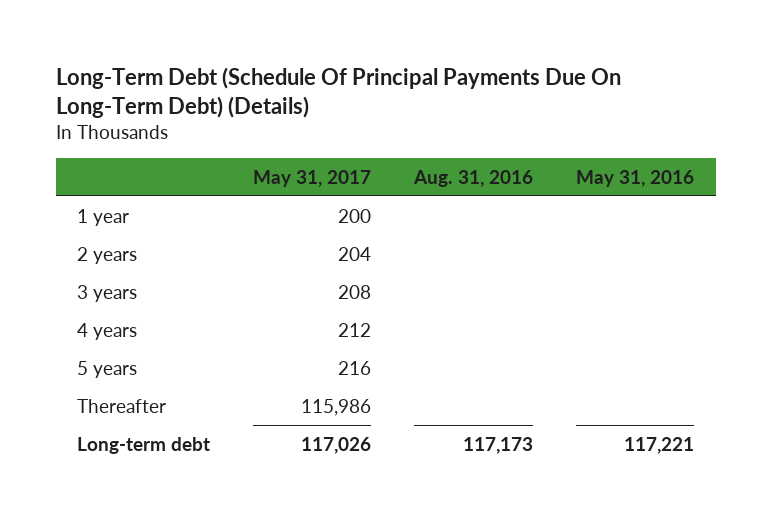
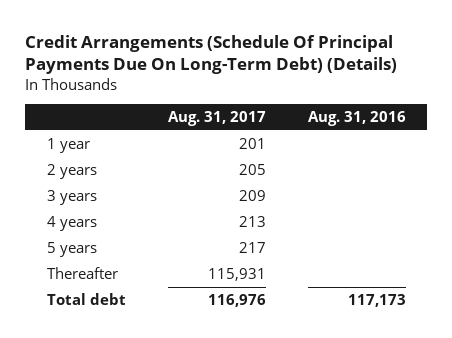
[55,66,621,118] Long-Term Debt (Schedule Of Principal Payments Due On Long-Term Debt) (Details) -> [25,34,398,75] Credit Arrangements (Schedule Of Principal Payments Due On Long-Term Debt) (Details)
[253,169,372,187] May 31, 2017 -> none
[576,169,695,187] May 31, 2016 -> none
none -> [167,110,266,126] Aug. 31, 2017
[77,436,211,454] Long-term debt -> [46,292,126,305] Total debt

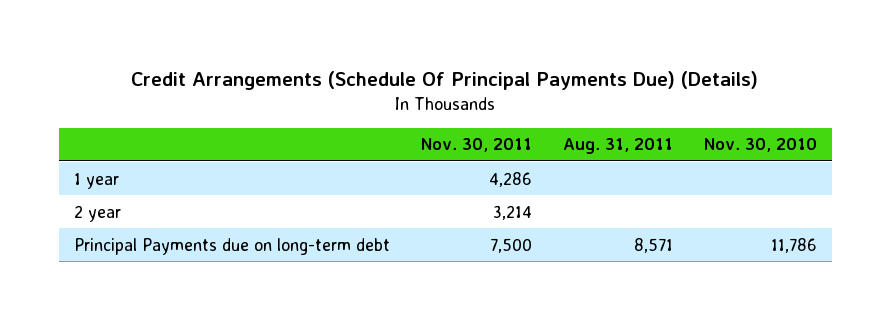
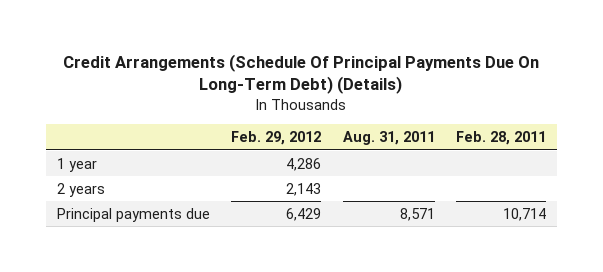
[131,71,759,91] Credit Arrangements (Schedule Of Principal Payments Due) (Details) -> [63,54,540,95] Credit Arrangements (Schedule Of Principal Payments Due On Long-Term Debt) (Details)
[421,138,533,153] Nov. 30, 2011 -> none
[703,138,817,153] Nov. 30, 2010 -> none
none -> [231,131,322,146] Feb. 29, 2012
none -> [456,131,547,146] Feb. 28, 2011
[74,204,122,222] 2 year -> [56,182,105,197] 2 years
[74,237,391,255] Principal Payments due on long-term debt -> [56,207,210,222] Principal payments due

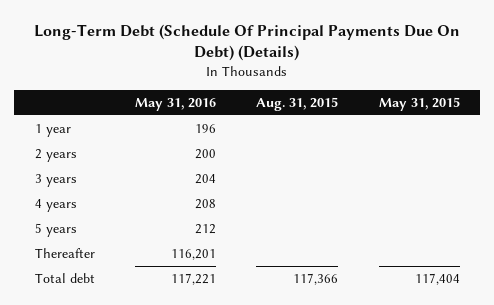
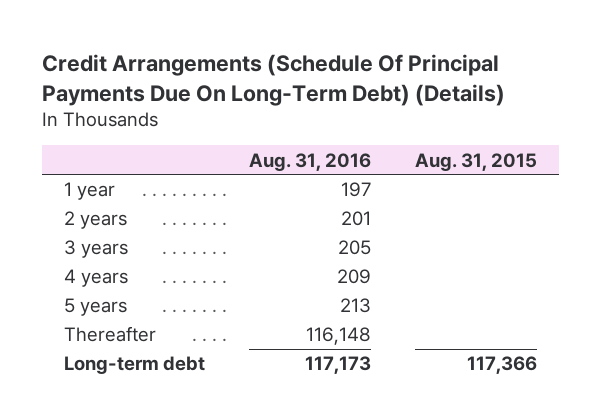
[34,23,461,62] Long-Term Debt (Schedule Of Principal Payments Due On Debt) (Details) -> [41,54,505,106] Credit Arrangements (Schedule Of Principal Payments Due On Long-Term Debt) (Details)
[134,97,216,111] May 31, 2016 -> none
[378,96,460,111] May 31, 2015 -> none
none -> [248,152,371,171] Aug. 31, 2016
[34,272,95,283] Total debt -> [63,356,205,375] Long-term debt

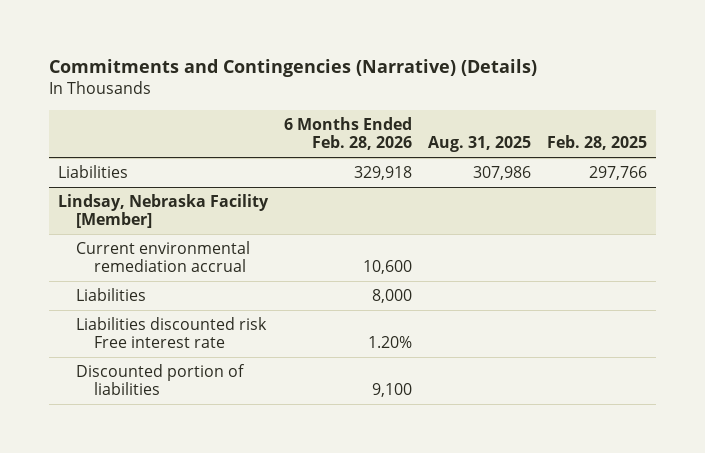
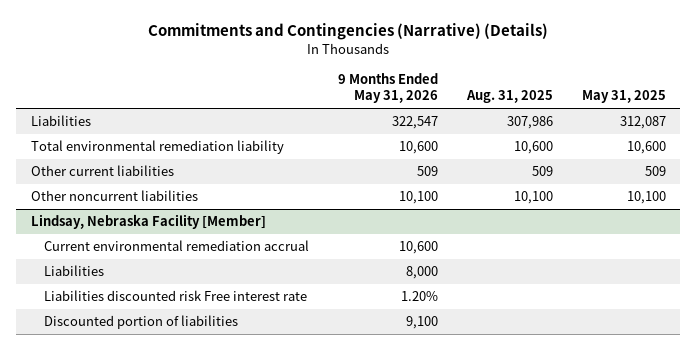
[283,117,412,151] 6 Months Ended Feb. 28, 2026 -> none
[547,135,648,151] Feb. 28, 2025 -> none
none -> [337,73,438,104] 9 Months Ended May 31, 2026
none -> [581,90,666,104] May 31, 2025
none -> [30,140,284,155] Total environmental remediation liability
none -> [30,165,174,177] Other current liabilities
none -> [30,190,198,202] Other noncurrent liabilities

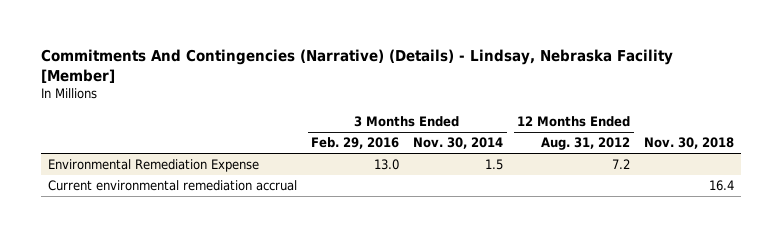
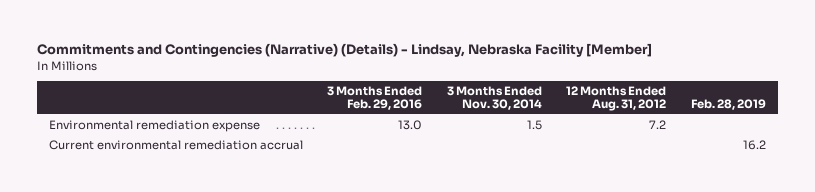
[41,49,674,83] Commitments And Contingencies (Narrative) (Details) - Lindsay, Nebraska Facility [Member] -> [36,43,652,58] Commitments and Contingencies (Narrative) (Details) - Lindsay, Nebraska Facility [Member]
[644,137,735,150] Nov. 30, 2018 -> none
none -> [690,99,766,111] Feb. 28, 2019
[48,159,260,173] Environmental Remediation Expense -> [49,120,261,133] Environmental remediation expense

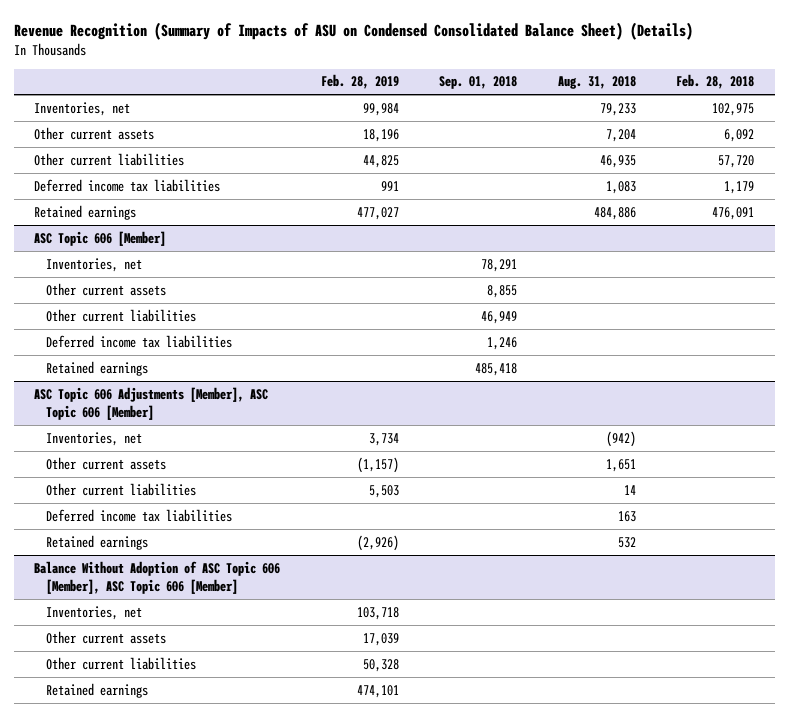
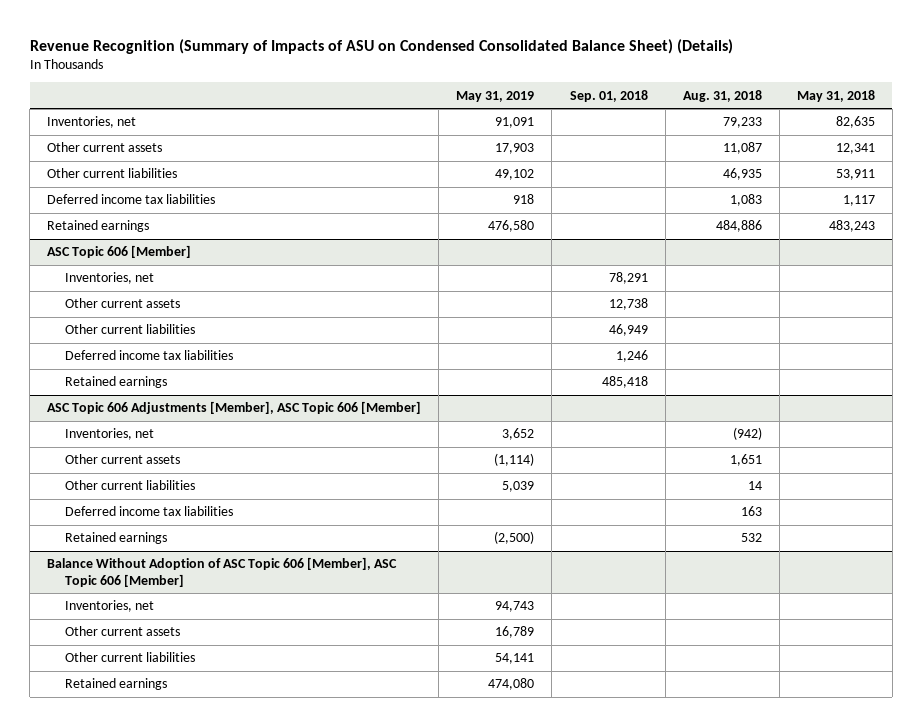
[320,74,399,90] Feb. 28, 2019 -> none
[676,74,755,90] Feb. 28, 2018 -> none
none -> [456,90,535,102] May 31, 2019
none -> [796,89,875,102] May 31, 2018
[605,128,636,142] 7,204 -> [722,142,762,155] 11,087
[487,284,518,298] 8,855 -> [608,298,648,311] 12,738

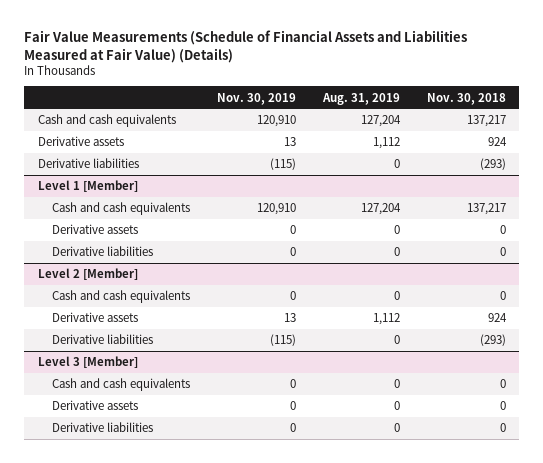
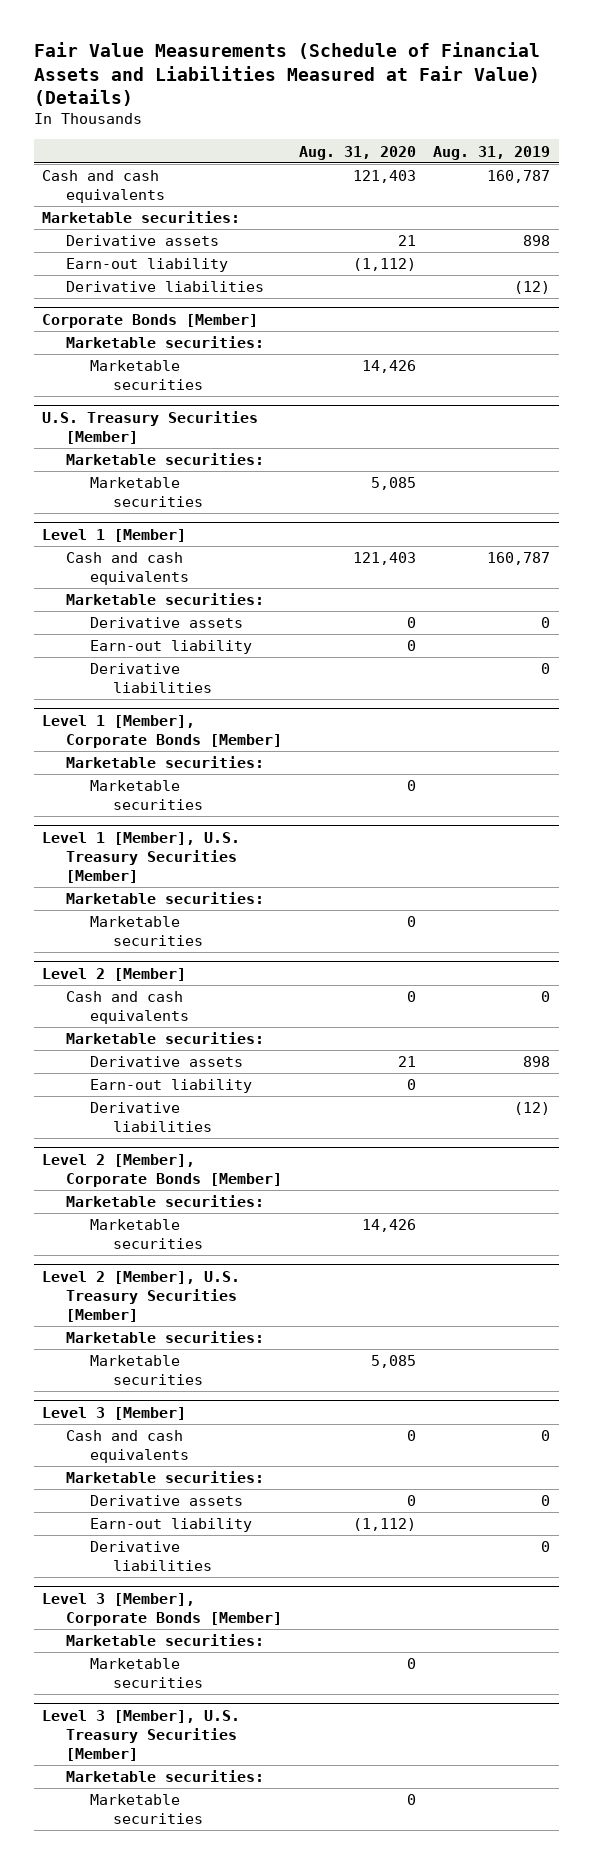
[216,92,296,105] Nov. 30, 2019 -> none
[426,92,506,105] Nov. 30, 2018 -> none
none -> [299,145,417,160] Aug. 31, 2020
[360,115,401,128] 127,204 -> [487,170,551,184] 160,787
none -> [42,211,241,224] Marketable securities:
[372,137,400,150] 1,112 -> [523,235,551,247] 898
none -> [66,258,229,273] Earn-out liability
[393,159,400,169] 0 -> [514,281,551,295] (12)
none -> [42,313,259,328] Corporate Bonds [Member]
none -> [66,336,265,349] Marketable securities:
none -> [89,360,204,391] Marketable securities
none -> [42,410,259,444] U.S. Treasury Securities [Member]
none -> [66,453,265,466] Marketable securities:
none -> [89,477,204,508] Marketable securities
[360,203,401,216] 127,204 -> [487,552,551,566] 160,787
none -> [66,593,265,606] Marketable securities:
none -> [89,640,252,655] Earn-out liability
none -> [42,714,283,748] Level 1 [Member], Corporate Bonds [Member]
none -> [66,756,265,769] Marketable securities:
none -> [89,780,204,811] Marketable securities
none -> [42,831,241,883] Level 1 [Member], U.S. Treasury Securities [Member]
none -> [66,892,265,905] Marketable securities:
none -> [89,916,204,947] Marketable securities
none -> [66,1032,265,1045] Marketable securities:
[372,313,400,326] 1,112 -> [523,1056,551,1068] 898
none -> [89,1079,252,1094] Earn-out liability
[393,335,400,345] 0 -> [514,1102,551,1116] (12)
none -> [42,1153,283,1187] Level 2 [Member], Corporate Bonds [Member]
none -> [66,1195,265,1208] Marketable securities:
none -> [89,1219,204,1250] Marketable securities
none -> [42,1270,241,1322] Level 2 [Member], U.S. Treasury Securities [Member]
none -> [66,1331,265,1344] Marketable securities:
none -> [89,1355,204,1386] Marketable securities
none -> [66,1471,265,1484] Marketable securities:
none -> [89,1518,252,1533] Earn-out liability
none -> [42,1592,283,1626] Level 3 [Member], Corporate Bonds [Member]
none -> [66,1634,265,1647] Marketable securities:
none -> [89,1658,204,1689] Marketable securities
none -> [42,1709,241,1761] Level 3 [Member], U.S. Treasury Securities [Member]
none -> [66,1770,265,1783] Marketable securities:
none -> [89,1794,204,1825] Marketable securities

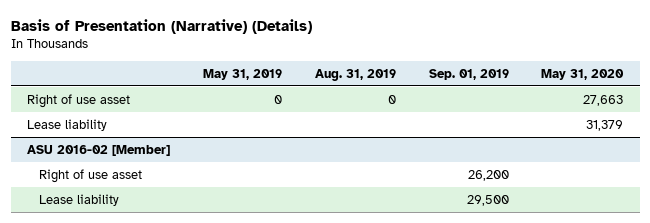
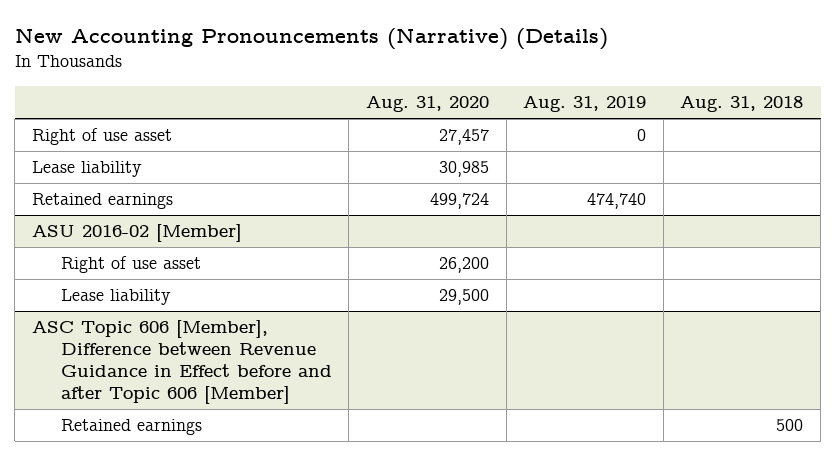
[10,18,312,34] Basis of Presentation (Narrative) (Details) -> [14,27,608,50] New Accounting Pronouncements (Narrative) (Details)
[202,68,282,80] May 31, 2019 -> none
[428,68,509,80] Sep. 01, 2019 -> none
[541,68,625,80] May 31, 2020 -> none
none -> [365,96,489,113] Aug. 31, 2020
none -> [680,96,804,113] Aug. 31, 2018
none -> [31,193,173,210] Retained earnings
none -> [31,320,332,405] ASC Topic 606 [Member], Difference between Revenue Guidance in Effect before and after Topic 606 [Member]
none -> [60,419,202,436] Retained earnings

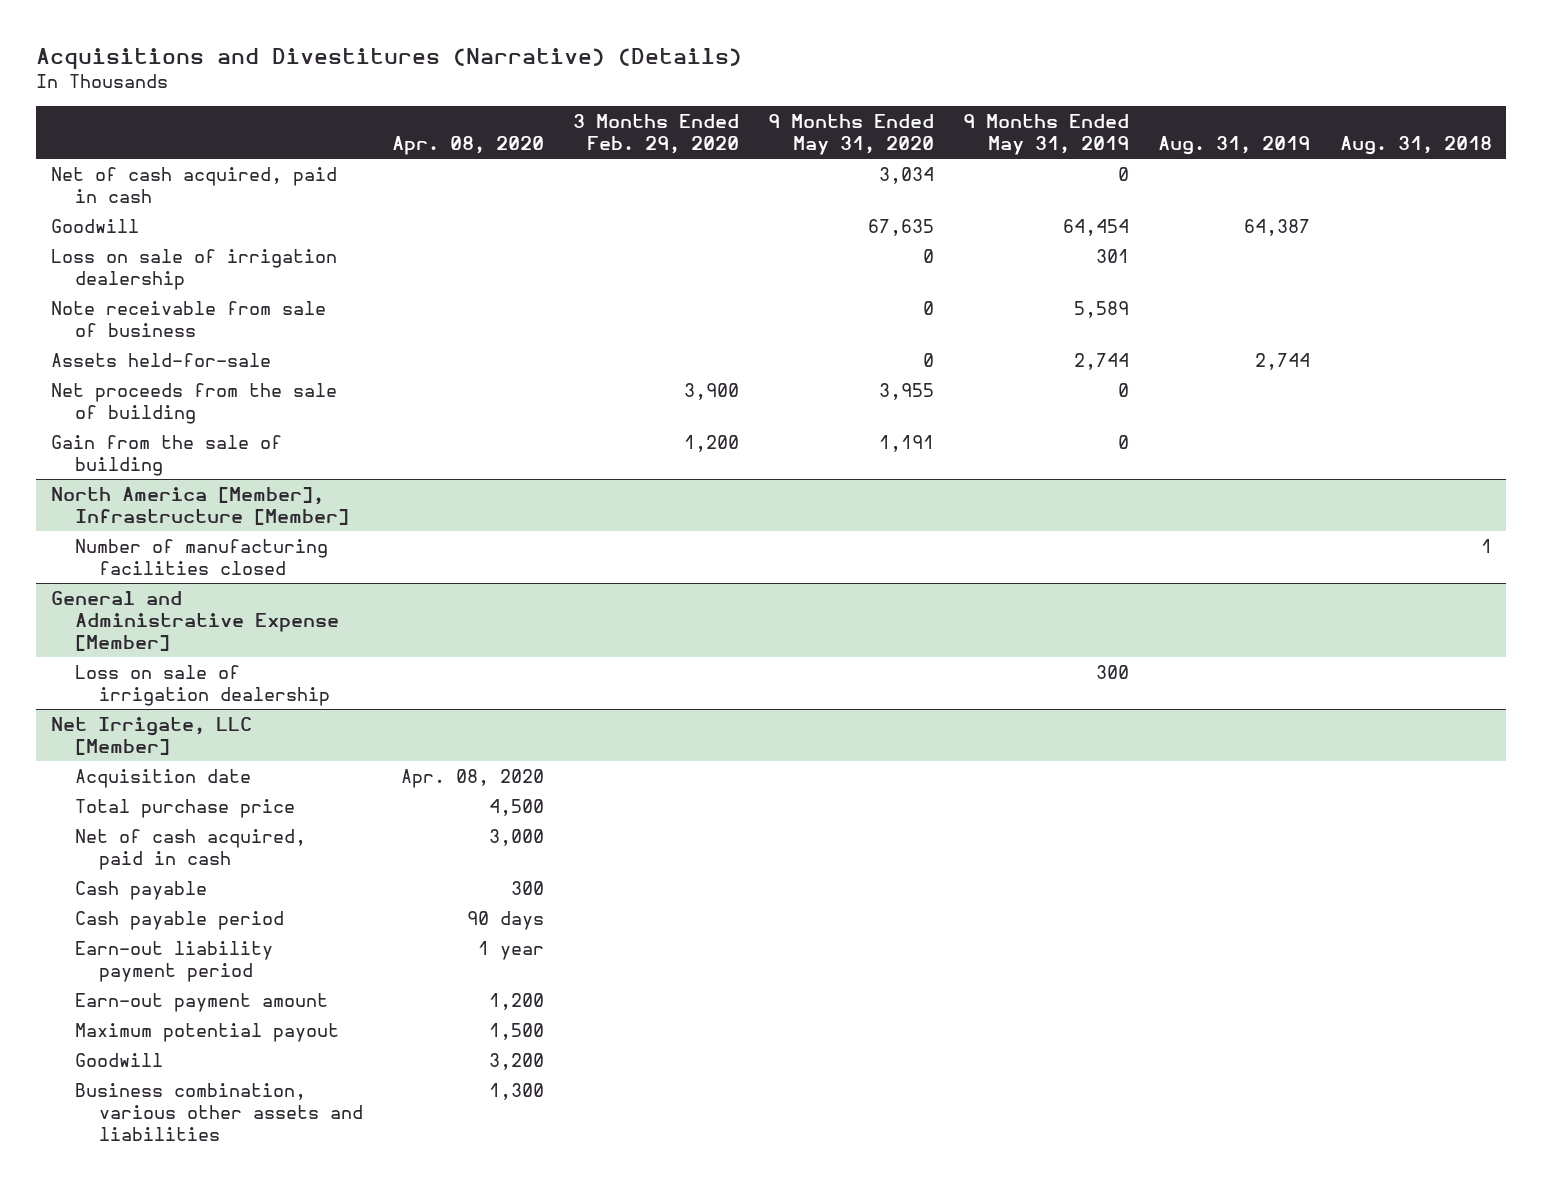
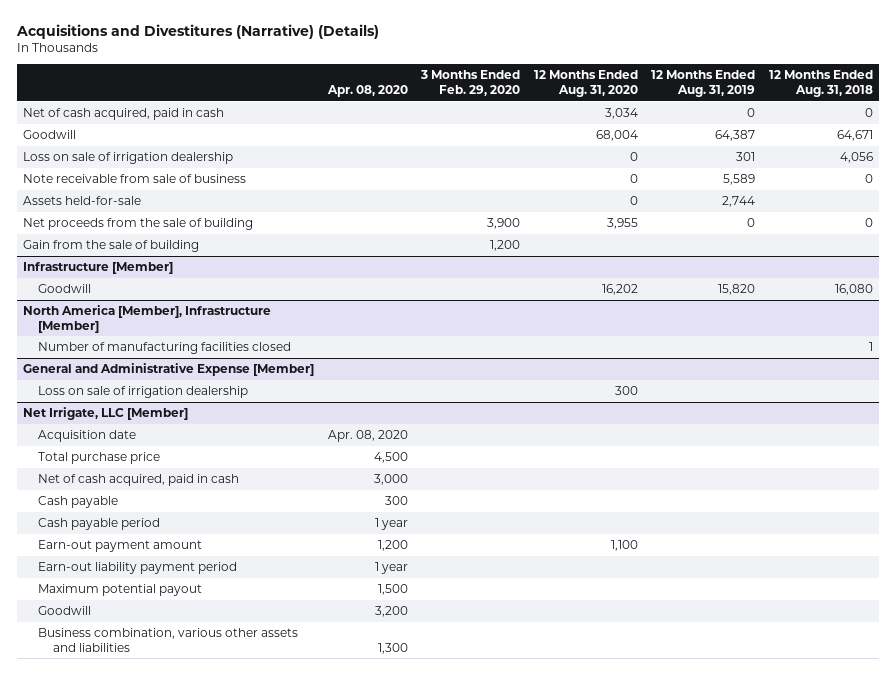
[768,113,935,155] 9 Months Ended May 31, 2020 -> none
[963,113,1130,155] 9 Months Ended May 31, 2019 -> none
[1158,135,1311,155] Aug. 31, 2019 -> none
[1339,135,1492,155] Aug. 31, 2018 -> none
none -> [533,70,638,98] 12 Months Ended Aug. 31, 2020
none -> [651,70,756,98] 12 Months Ended Aug. 31, 2019
none -> [768,70,873,98] 12 Months Ended Aug. 31, 2018
none -> [23,262,174,275] Infrastructure [Member]
none -> [38,284,92,294] Goodwill
[466,910,544,930] 90 days -> [374,518,408,531] 1 year
[74,940,273,982] Earn-out liability payment period -> [38,562,238,575] Earn-out liability payment period

